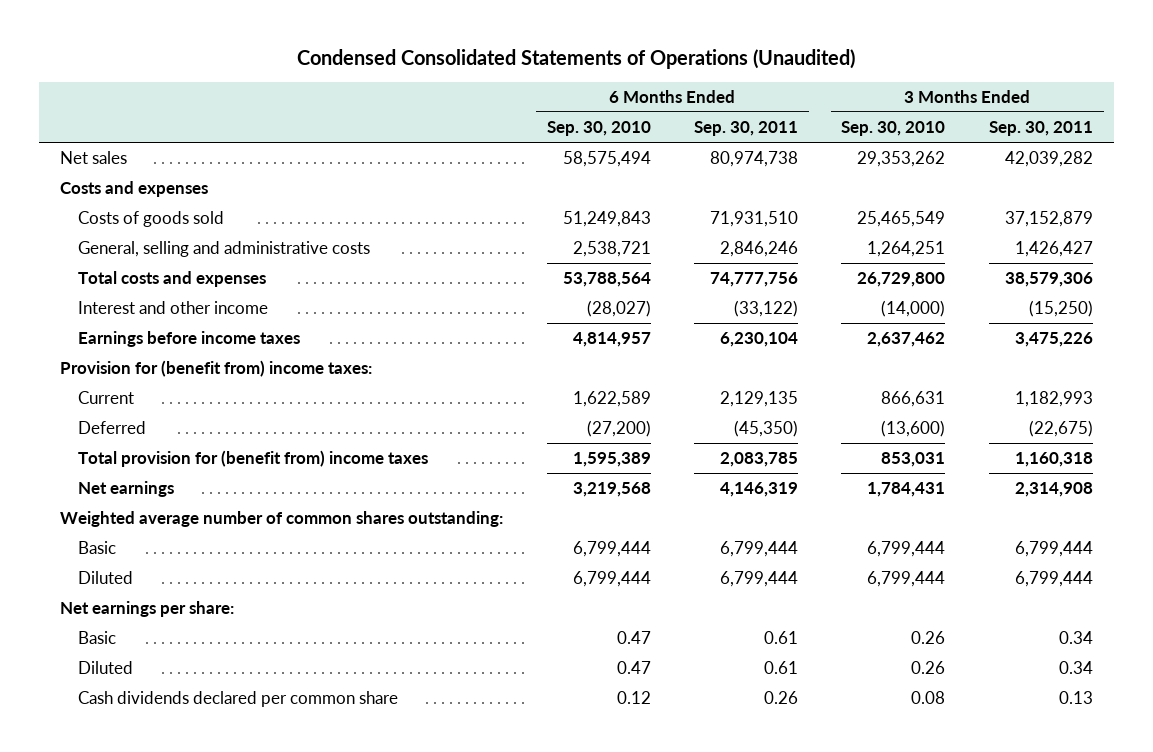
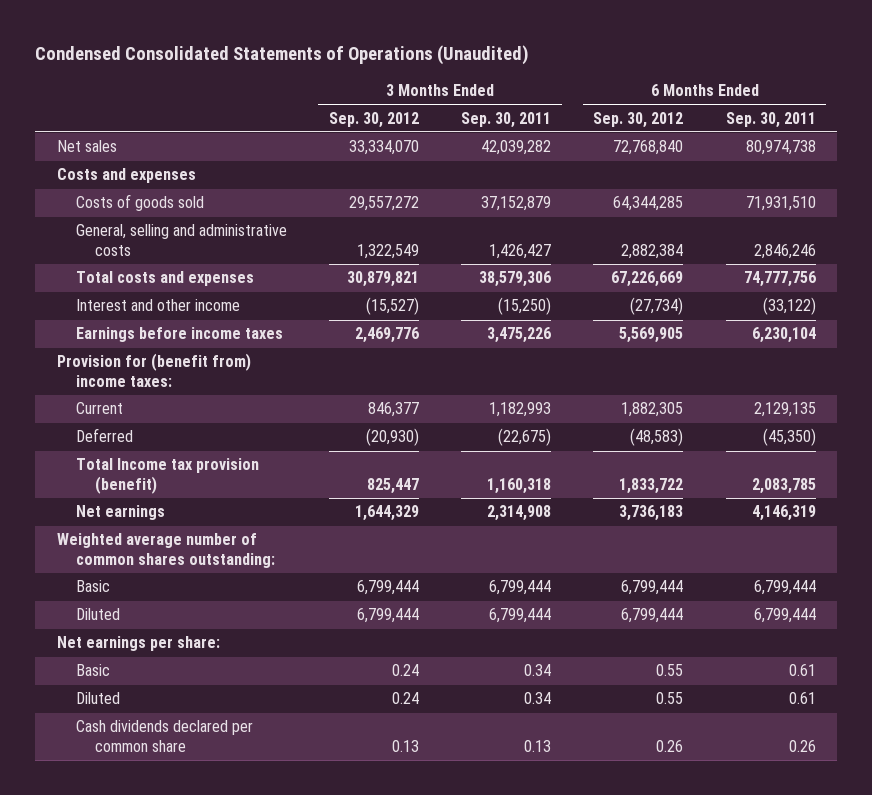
[546,121,651,137] Sep. 30, 2010 -> none
[841,121,946,137] Sep. 30, 2010 -> none
none -> [328,111,419,128] Sep. 30, 2012
none -> [593,111,684,128] Sep. 30, 2012
[78,450,429,468] Total provision for (benefit from) income taxes -> [75,458,259,494] Total Income tax provision (benefit)

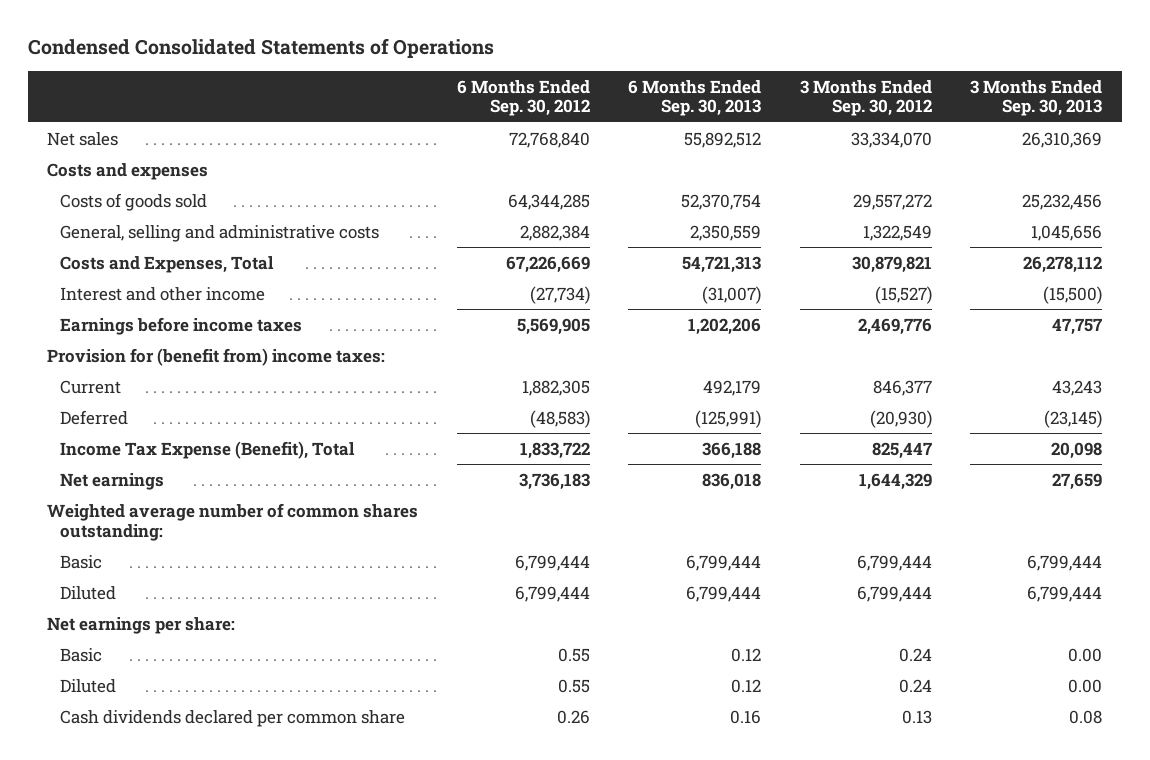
[35,45,530,66] Condensed Consolidated Statements of Operations (Unaudited) -> [27,38,494,59] Condensed Consolidated Statements of Operations
[461,111,552,128] Sep. 30, 2011 -> none
[725,111,816,128] Sep. 30, 2011 -> none
none -> [628,79,762,117] 6 Months Ended Sep. 30, 2013
none -> [970,79,1103,117] 3 Months Ended Sep. 30, 2013
[75,271,254,287] Total costs and expenses -> [60,255,275,273] Costs and Expenses, Total
[75,458,259,494] Total Income tax provision (benefit) -> [60,440,356,459] Income Tax Expense (Benefit), Total

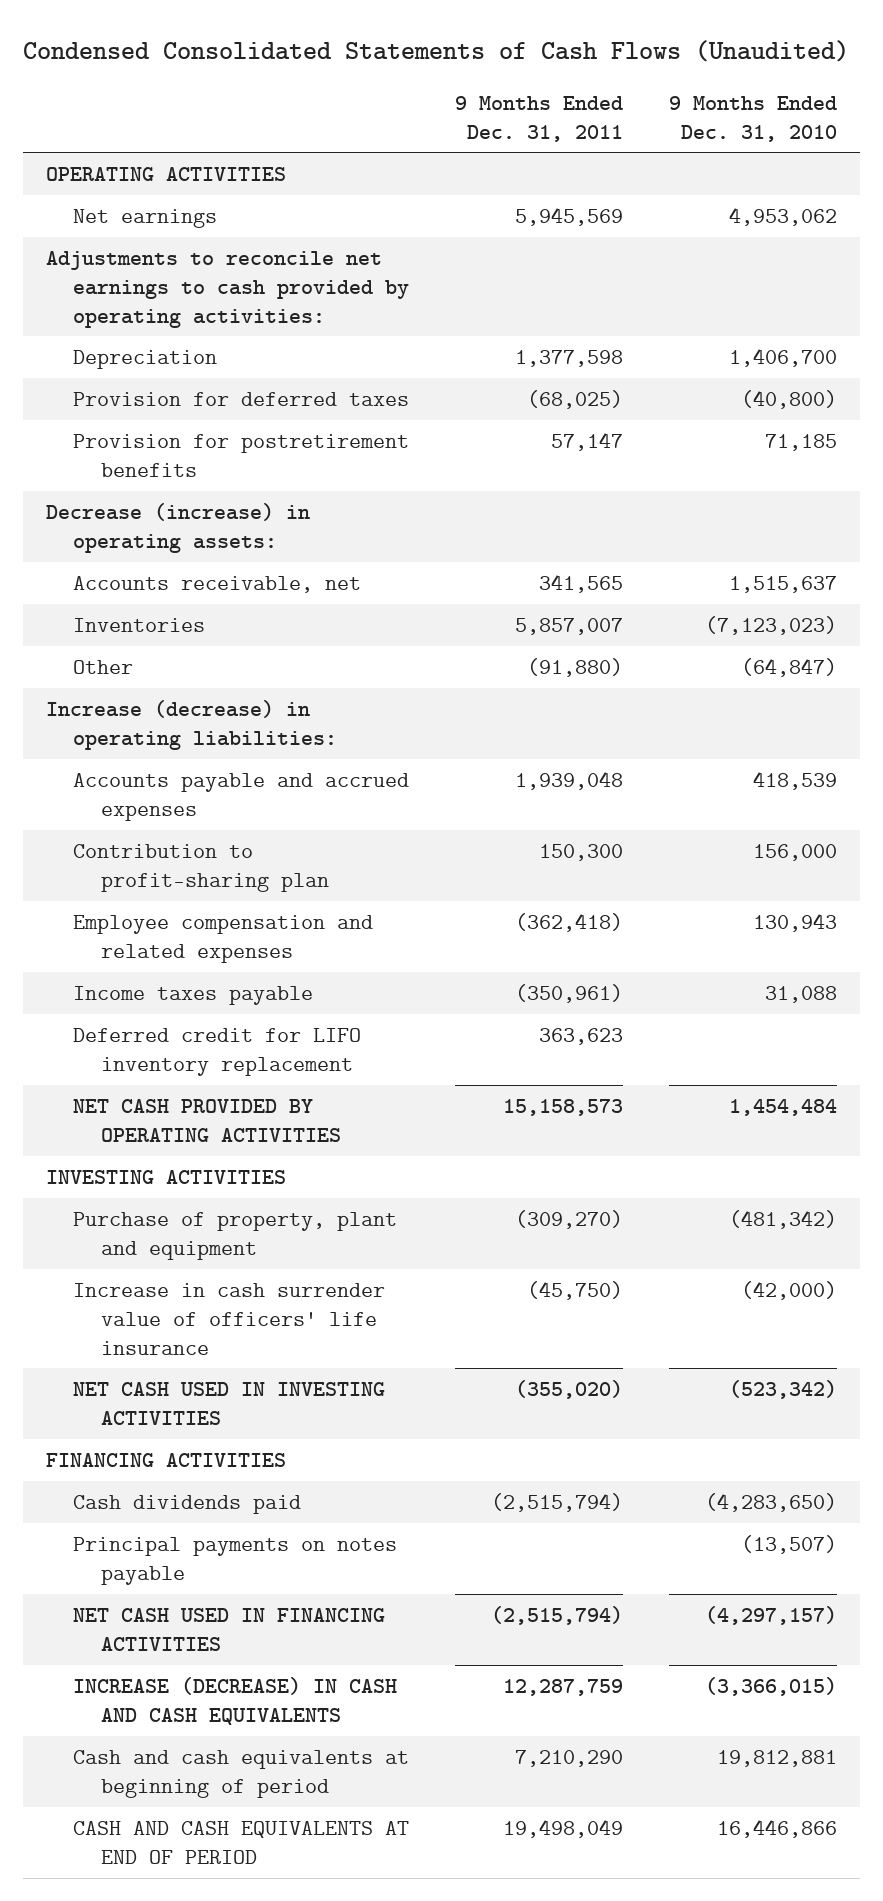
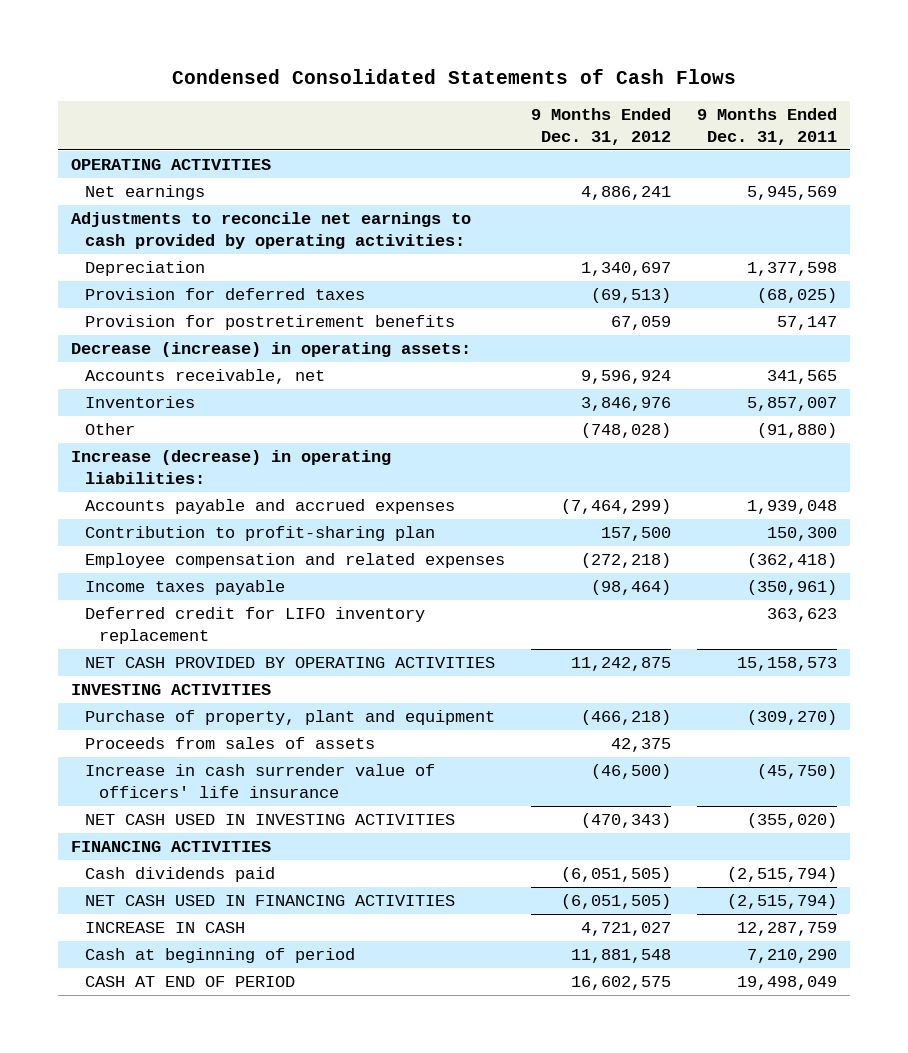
[23,39,850,62] Condensed Consolidated Statements of Cash Flows (Unaudited) -> [171,69,736,85] Condensed Consolidated Statements of Cash Flows
[668,95,837,142] 9 Months Ended Dec. 31, 2010 -> none
none -> [530,108,671,145] 9 Months Ended Dec. 31, 2012
none -> [84,737,375,750] Proceeds from sales of assets
[73,1536,398,1585] Principal payments on notes payable -> none
[73,1676,398,1725] INCREASE (DECREASE) IN CASH AND CASH EQUIVALENTS -> [84,922,245,934] INCREASE IN CASH
[73,1749,410,1798] Cash and cash equivalents at beginning of period -> [84,948,355,964] Cash at beginning of period
[73,1820,410,1864] CASH AND CASH EQUIVALENTS AT END OF PERIOD -> [84,976,295,988] CASH AT END OF PERIOD

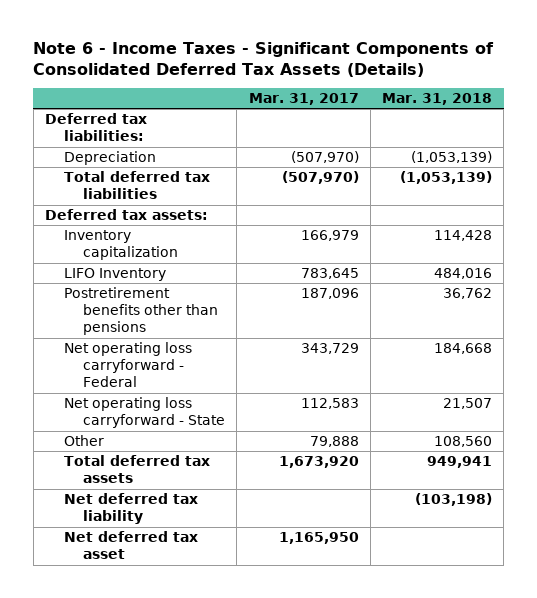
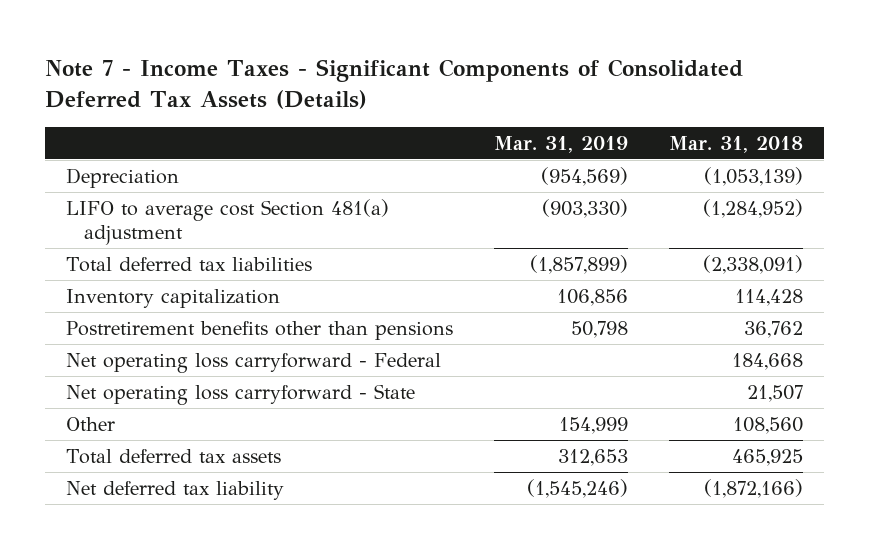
[33,41,495,77] Note 6 - Income Taxes - Significant Components of Consolidated Deferred Tax Assets (Details) -> [45,58,744,109] Note 7 - Income Taxes - Significant Components of Consolidated Deferred Tax Assets (Details)
[248,92,359,105] Mar. 31, 2017 -> none
none -> [493,135,628,153] Mar. 31, 2019
[44,113,147,142] Deferred tax liabilities: -> none
[44,209,208,221] Deferred tax assets: -> none
none -> [65,198,389,245] LIFO to average cost Section 481(a) adjustment
[399,171,492,185] (1,053,139) -> [703,254,804,274] (2,338,091)
[64,268,167,282] LIFO Inventory -> none
[64,531,199,560] Net deferred tax asset -> none
[426,456,492,469] 949,941 -> [732,448,804,466] 465,925
[414,493,492,507] (103,198) -> [704,478,804,498] (1,872,166)

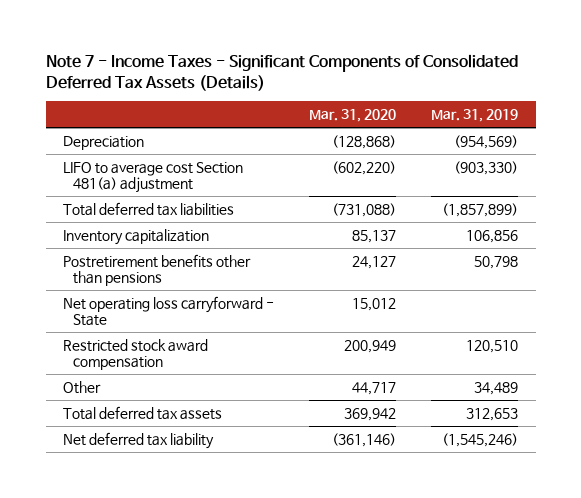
[669,135,804,153] Mar. 31, 2018 -> none
none -> [309,109,397,123] Mar. 31, 2020
[65,352,441,373] Net operating loss carryforward - Federal -> none
none -> [63,338,209,370] Restricted stock award compensation
[558,416,628,434] 154,999 -> [474,381,519,395] 34,489

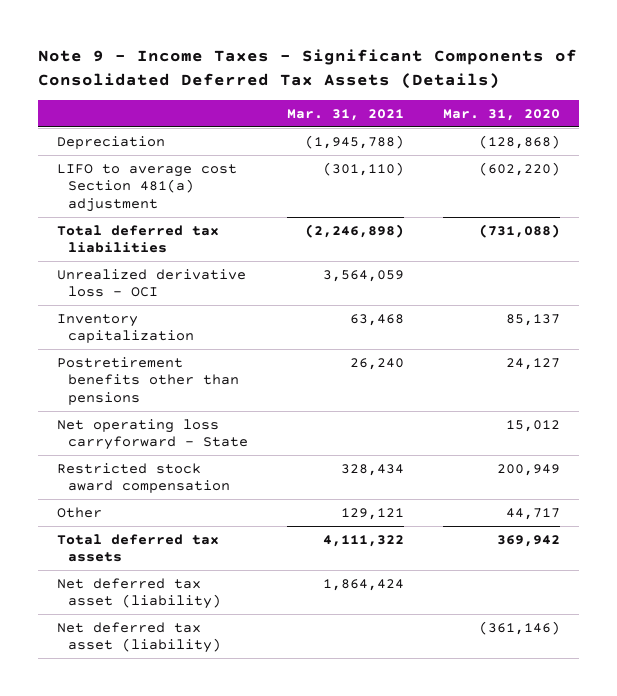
[45,53,518,91] Note 7 - Income Taxes - Significant Components of Consolidated Deferred Tax Assets (Details) -> [37,49,577,89] Note 9 - Income Taxes - Significant Components of Consolidated Deferred Tax Assets (Details)
[431,109,519,123] Mar. 31, 2019 -> none
none -> [287,108,405,121] Mar. 31, 2021
none -> [57,268,247,298] Unrealized derivative loss - OCI
none -> [57,577,222,610] Net deferred tax asset (liability)
[63,431,215,449] Net deferred tax liability -> [57,621,222,654] Net deferred tax asset (liability)

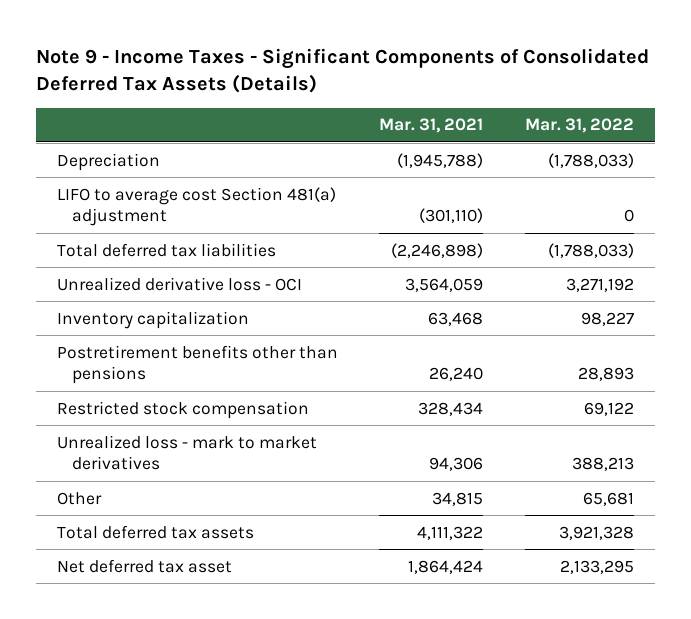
[442,108,560,121] Mar. 31, 2020 -> none
none -> [525,118,635,134] Mar. 31, 2022
[57,418,249,451] Net operating loss carryforward - State -> none
[57,462,231,494] Restricted stock award compensation -> [56,400,309,419] Restricted stock compensation
none -> [56,434,317,470] Unrealized loss - mark to market derivatives
[341,507,405,520] 129,121 -> [432,491,484,506] 34,815
[57,621,222,654] Net deferred tax asset (liability) -> none
[57,577,222,610] Net deferred tax asset (liability) -> [56,558,232,573] Net deferred tax asset

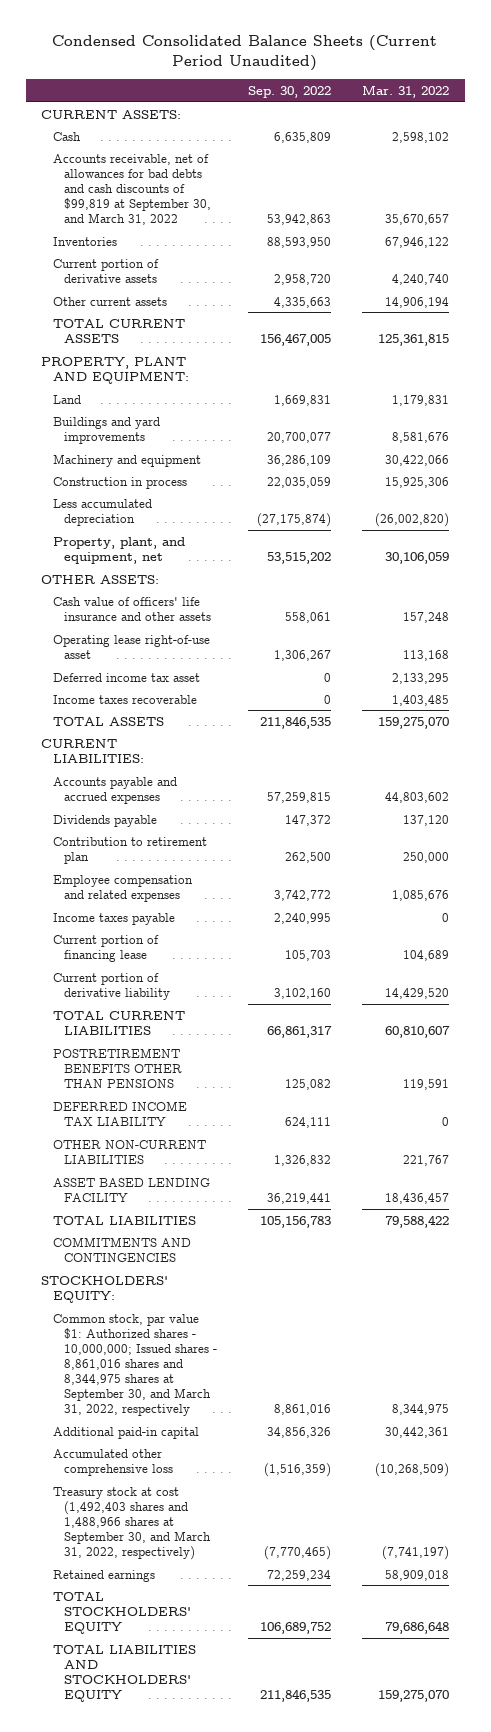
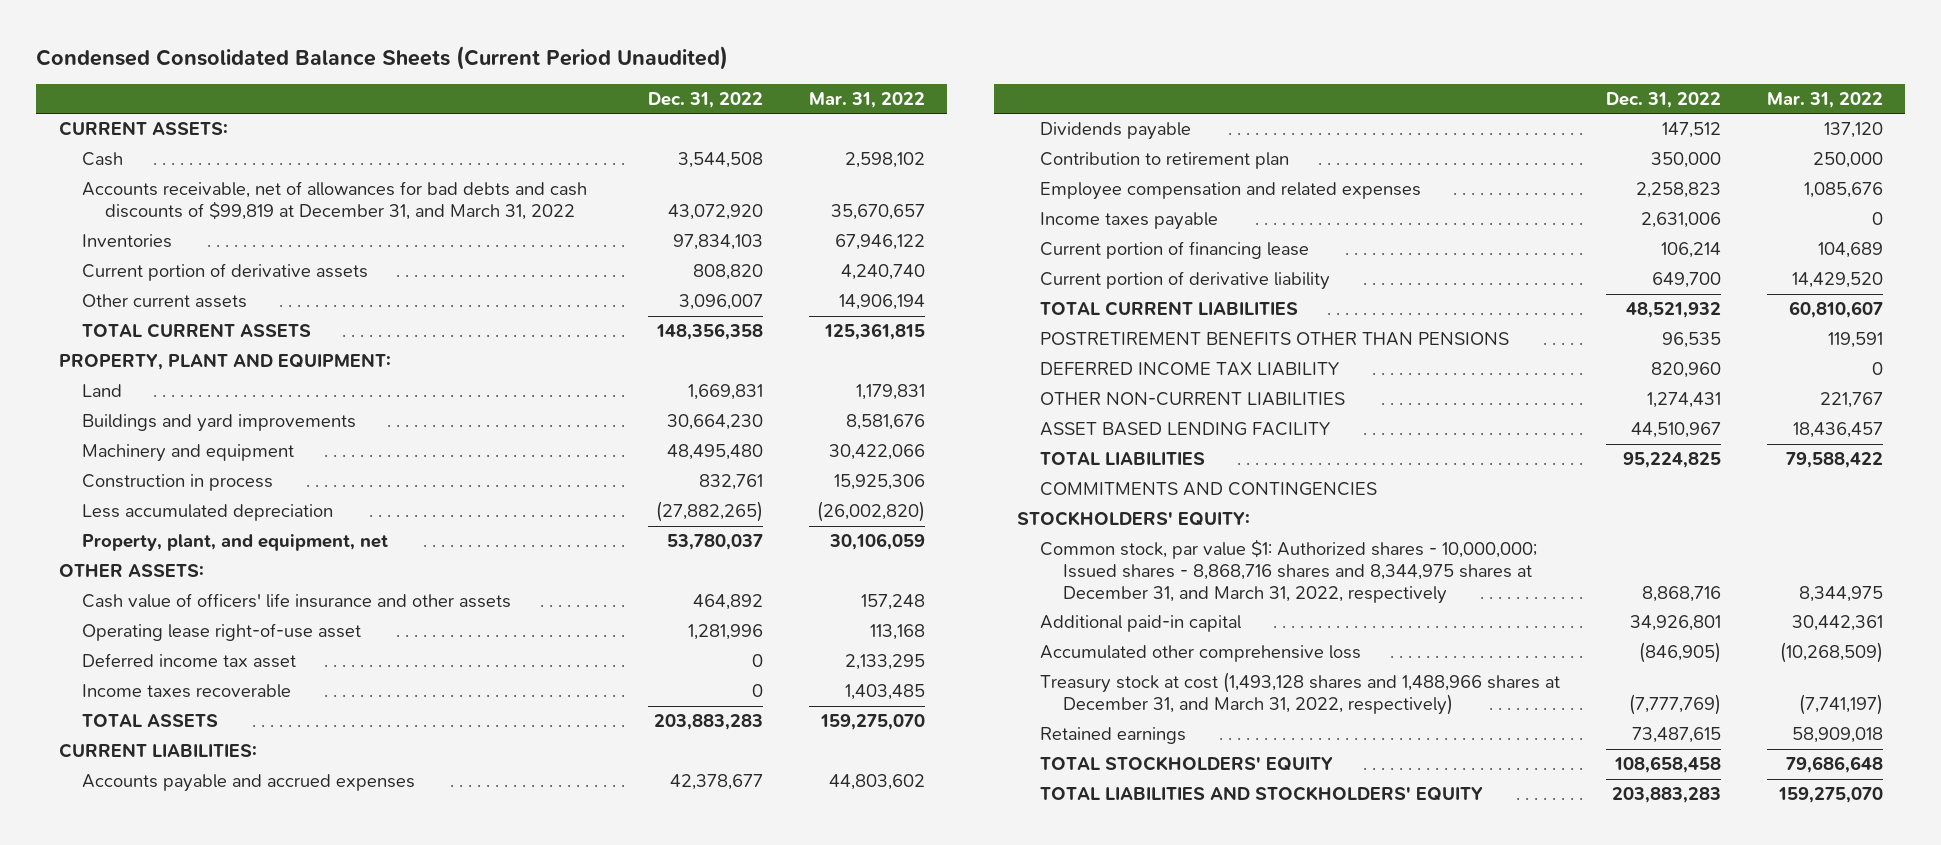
[247,86,331,99] Sep. 30, 2022 -> none
none -> [647,91,763,108] Dec. 31, 2022
[52,153,211,226] Accounts receivable, net of allowances for bad debts and cash discounts of $99,819 at September 30, and March 31, 2022 -> [81,181,587,221] Accounts receivable, net of allowances for bad debts and cash discounts of $99,819 at December 31, and March 31, 2022
[52,1313,217,1417] Common stock, par value $1: Authorized shares - 10,000,000; Issued shares - 8,861,016 shares and 8,344,975 shares at September 30, and March 31, 2022, respectively -> [1039,539,1537,604] Common stock, par value $1: Authorized shares - 10,000,000; Issued shares - 8,868,716 shares and 8,344,975 shares at December 31, and March 31, 2022, respectively
[52,1486,211,1561] Treasury stock at cost (1,492,403 shares and 1,488,966 shares at September 30, and March 31, 2022, respectively) -> [1039,672,1560,716] Treasury stock at cost (1,493,128 shares and 1,488,966 shares at December 31, and March 31, 2022, respectively)

